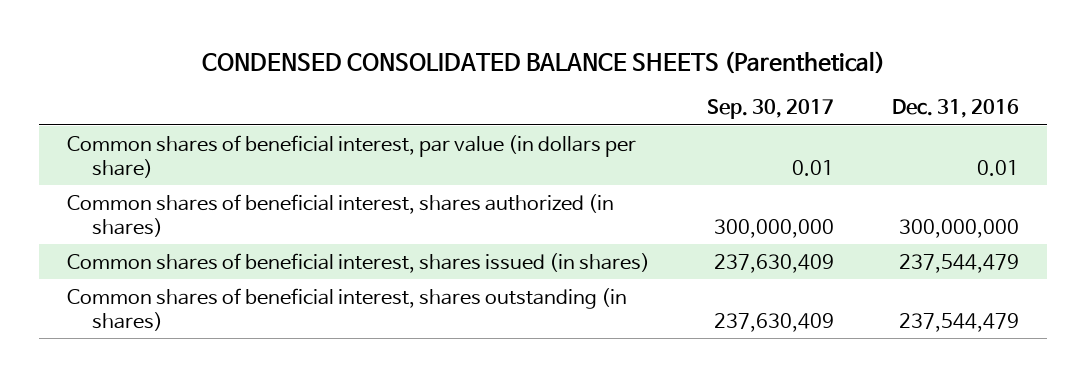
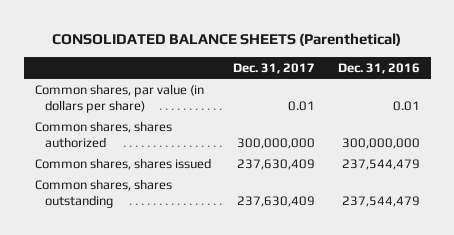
[201,50,885,74] CONDENSED CONSOLIDATED BALANCE SHEETS (Parenthetical) -> [52,33,402,47] CONSOLIDATED BALANCE SHEETS (Parenthetical)
[707,99,835,120] Sep. 30, 2017 -> none
none -> [233,62,316,74] Dec. 31, 2017
[67,134,637,178] Common shares of beneficial interest, par value (in dollars per share) -> [34,83,204,113] Common shares, par value (in dollars per share)
[67,193,615,237] Common shares of beneficial interest, shares authorized (in shares) -> [34,120,172,148] Common shares, shares authorized
[67,252,651,273] Common shares of beneficial interest, shares issued (in shares) -> [34,157,211,170] Common shares, shares issued
[67,287,628,331] Common shares of beneficial interest, shares outstanding (in shares) -> [34,178,172,208] Common shares, shares outstanding

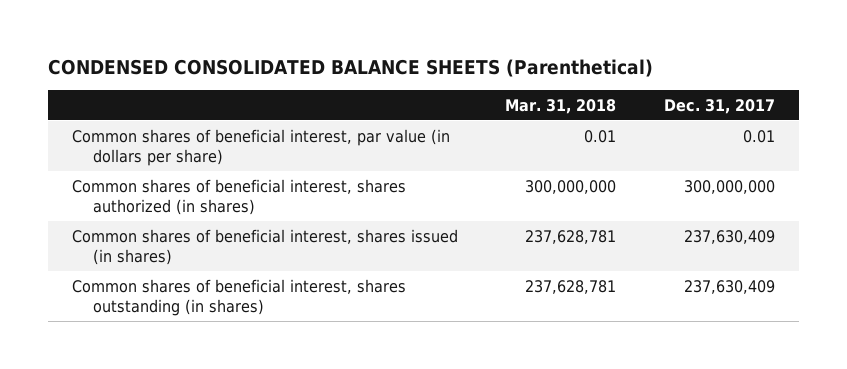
[52,33,402,47] CONSOLIDATED BALANCE SHEETS (Parenthetical) -> [48,58,654,77] CONDENSED CONSOLIDATED BALANCE SHEETS (Parenthetical)
[337,62,420,74] Dec. 31, 2016 -> none
none -> [505,98,617,114] Mar. 31, 2018
[34,83,204,113] Common shares, par value (in dollars per share) -> [72,128,451,166] Common shares of beneficial interest, par value (in dollars per share)
[34,120,172,148] Common shares, shares authorized -> [72,178,407,215] Common shares of beneficial interest, shares authorized (in shares)
[34,157,211,170] Common shares, shares issued -> [72,228,459,265] Common shares of beneficial interest, shares issued (in shares)
[34,178,172,208] Common shares, shares outstanding -> [72,278,407,316] Common shares of beneficial interest, shares outstanding (in shares)

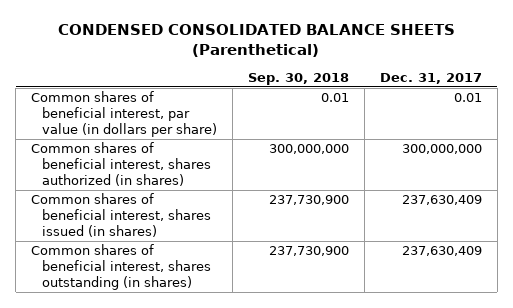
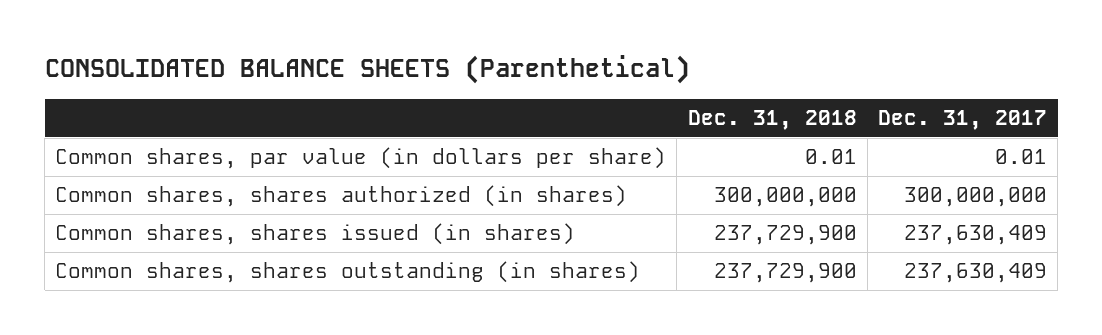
[58,24,456,58] CONDENSED CONSOLIDATED BALANCE SHEETS (Parenthetical) -> [44,55,690,85] CONSOLIDATED BALANCE SHEETS (Parenthetical)
[247,73,349,86] Sep. 30, 2018 -> none
none -> [687,109,857,130] Dec. 31, 2018
[31,91,218,137] Common shares of beneficial interest, par value (in dollars per share) -> [55,147,667,170] Common shares, par value (in dollars per share)
[31,142,212,186] Common shares of beneficial interest, shares authorized (in shares) -> [55,185,628,208] Common shares, shares authorized (in shares)
[31,193,212,237] Common shares of beneficial interest, shares issued (in shares) -> [55,223,576,246] Common shares, shares issued (in shares)
[31,244,212,290] Common shares of beneficial interest, shares outstanding (in shares) -> [55,261,641,284] Common shares, shares outstanding (in shares)

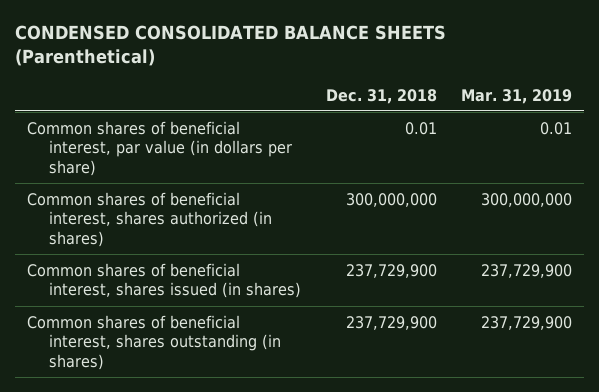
[44,55,690,85] CONSOLIDATED BALANCE SHEETS (Parenthetical) -> [14,24,446,67] CONDENSED CONSOLIDATED BALANCE SHEETS (Parenthetical)
[877,109,1047,130] Dec. 31, 2017 -> none
none -> [460,88,572,104] Mar. 31, 2019
[55,147,667,170] Common shares, par value (in dollars per share) -> [26,120,293,177] Common shares of beneficial interest, par value (in dollars per share)
[55,185,628,208] Common shares, shares authorized (in shares) -> [26,191,273,248] Common shares of beneficial interest, shares authorized (in shares)
[55,223,576,246] Common shares, shares issued (in shares) -> [26,262,302,299] Common shares of beneficial interest, shares issued (in shares)
[55,261,641,284] Common shares, shares outstanding (in shares) -> [26,314,282,371] Common shares of beneficial interest, shares outstanding (in shares)

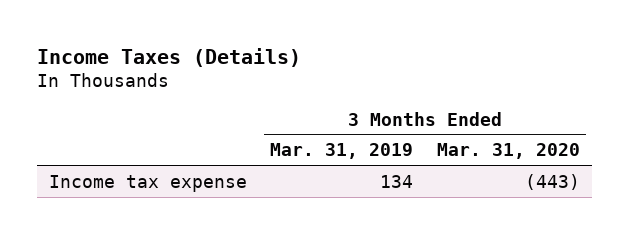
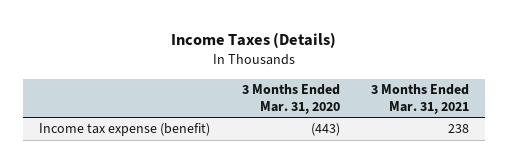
[270,143,414,160] Mar. 31, 2019 -> none
none -> [371,84,470,115] 3 Months Ended Mar. 31, 2021
[48,174,247,192] Income tax expense -> [39,123,211,137] Income tax expense (benefit)

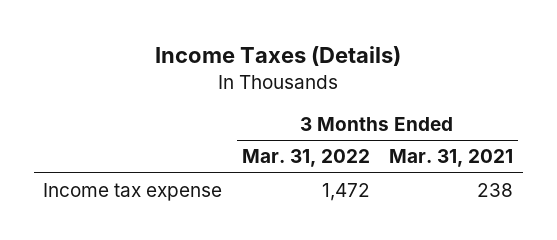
[241,84,340,115] 3 Months Ended Mar. 31, 2020 -> none
none -> [241,149,370,168] Mar. 31, 2022
[39,123,211,137] Income tax expense (benefit) -> [43,183,223,202] Income tax expense

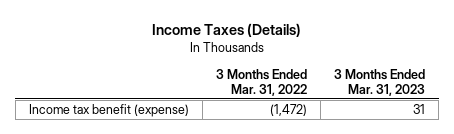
[389,149,514,168] Mar. 31, 2021 -> none
none -> [334,68,426,96] 3 Months Ended Mar. 31, 2023
[43,183,223,202] Income tax expense -> [28,104,189,118] Income tax benefit (expense)
[321,183,370,202] 1,472 -> [270,104,308,117] (1,472)

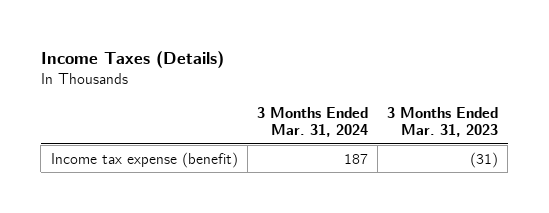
[216,68,308,96] 3 Months Ended Mar. 31, 2022 -> none
none -> [256,107,368,138] 3 Months Ended Mar. 31, 2024
[28,104,189,118] Income tax benefit (expense) -> [50,151,238,168] Income tax expense (benefit)
[413,104,426,115] 31 -> [470,151,499,168] (31)

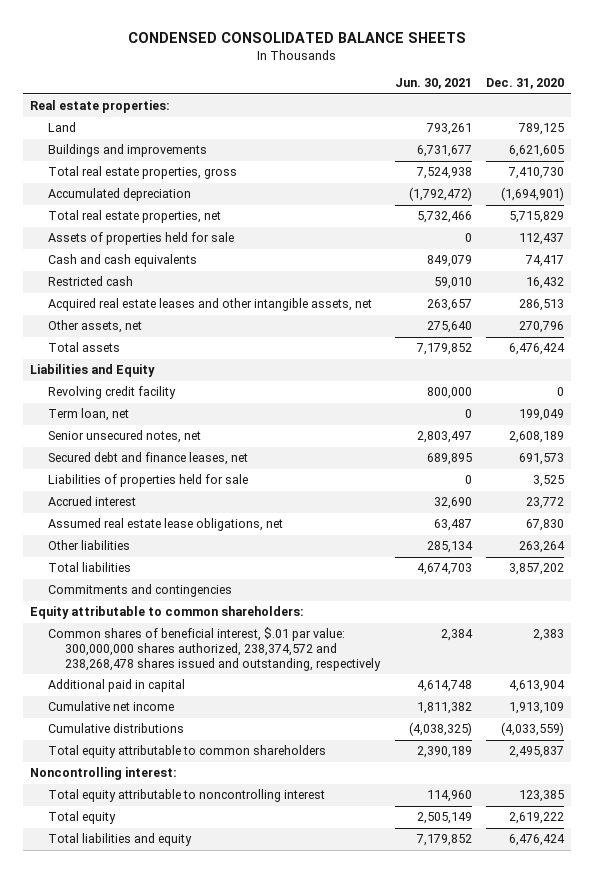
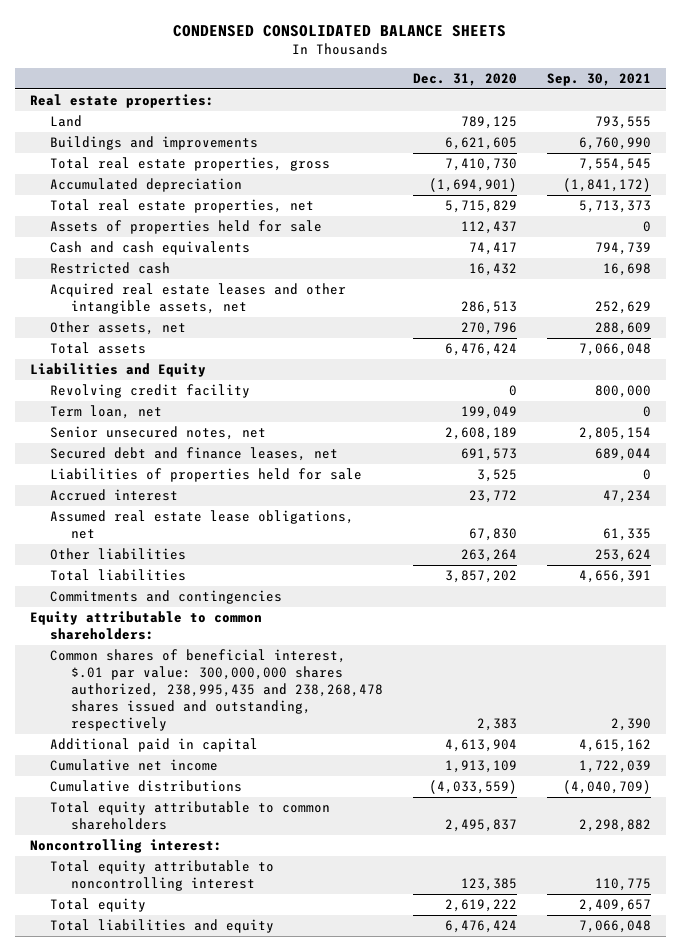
[394,78,472,90] Jun. 30, 2021 -> none
none -> [546,73,651,87] Sep. 30, 2021
[47,627,382,671] Common shares of beneficial interest, $.01 par value: 300,000,000 shares authorized, 238,374,572 and 238,268,478 shares issued and outstanding, respectively -> [50,649,383,732] Common shares of beneficial interest, $.01 par value: 300,000,000 shares authorized, 238,995,435 and 238,268,478 shares issued and outstanding, respectively

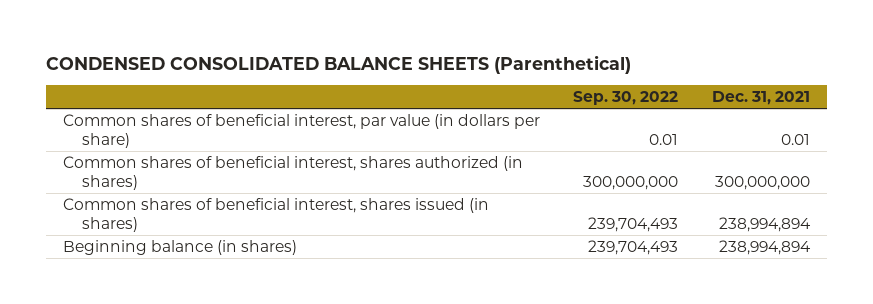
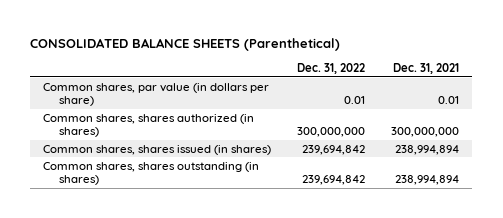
[45,54,631,74] CONDENSED CONSOLIDATED BALANCE SHEETS (Parenthetical) -> [30,37,341,51] CONSOLIDATED BALANCE SHEETS (Parenthetical)
[573,90,679,105] Sep. 30, 2022 -> none
none -> [297,63,366,75] Dec. 31, 2022
[62,113,540,148] Common shares of beneficial interest, par value (in dollars per share) -> [43,82,270,106] Common shares, par value (in dollars per share)
[62,155,523,190] Common shares of beneficial interest, shares authorized (in shares) -> [43,113,255,137] Common shares, shares authorized (in shares)
[62,197,489,232] Common shares of beneficial interest, shares issued (in shares) -> [43,144,272,155] Common shares, shares issued (in shares)
[62,239,297,255] Beginning balance (in shares) -> [43,161,260,185] Common shares, shares outstanding (in shares)

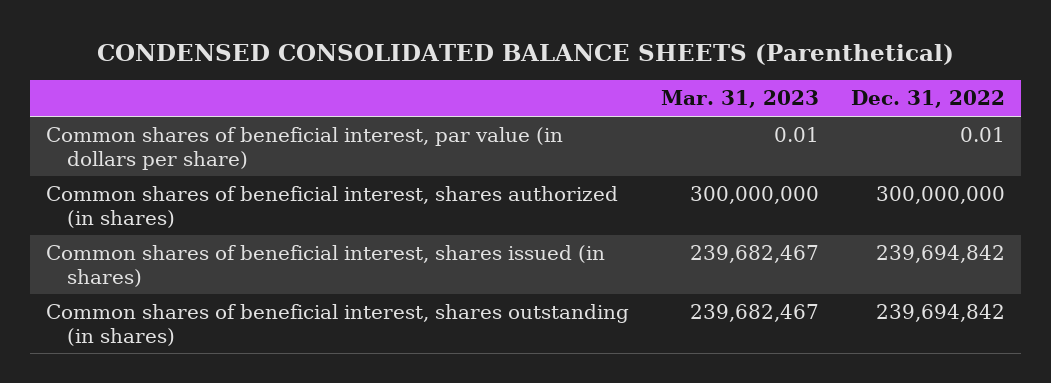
[30,37,341,51] CONSOLIDATED BALANCE SHEETS (Parenthetical) -> [97,43,955,65] CONDENSED CONSOLIDATED BALANCE SHEETS (Parenthetical)
[393,63,460,75] Dec. 31, 2021 -> none
none -> [660,90,819,109] Mar. 31, 2023
[43,82,270,106] Common shares, par value (in dollars per share) -> [46,127,564,170] Common shares of beneficial interest, par value (in dollars per share)
[43,113,255,137] Common shares, shares authorized (in shares) -> [46,186,619,228] Common shares of beneficial interest, shares authorized (in shares)
[43,144,272,155] Common shares, shares issued (in shares) -> [46,245,606,287] Common shares of beneficial interest, shares issued (in shares)
[43,161,260,185] Common shares, shares outstanding (in shares) -> [46,304,630,346] Common shares of beneficial interest, shares outstanding (in shares)

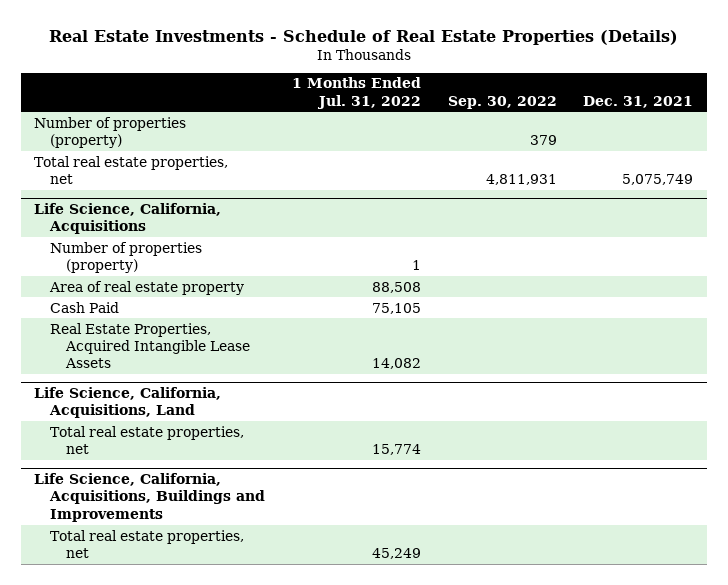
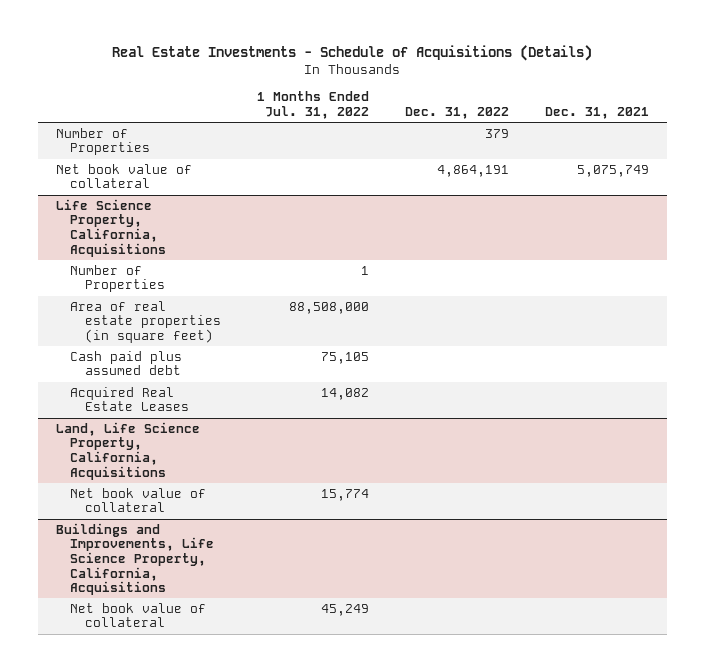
[48,29,678,45] Real Estate Investments - Schedule of Real Estate Properties (Details) -> [112,45,593,62] Real Estate Investments - Schedule of Acquisitions (Details)
[447,95,557,109] Sep. 30, 2022 -> none
none -> [404,106,509,119] Dec. 31, 2022
[34,116,187,148] Number of properties (property) -> [56,127,151,156] Number of Properties
[34,155,229,184] Total real estate properties, net -> [56,163,193,189] Net book value of collateral
[34,203,222,235] Life Science, California, Acquisitions -> [56,198,167,257] Life Science Property, California, Acquisitions
[50,241,203,273] Number of properties (property) -> [70,264,165,293] Number of Properties
[49,280,245,295] Area of real estate property -> [70,300,221,343] Area of real estate properties (in square feet)
[371,281,421,293] 88,508 -> [288,301,369,314] 88,508,000
[50,301,120,313] Cash Paid -> [70,350,183,376] Cash paid plus assumed debt
[50,322,250,369] Real Estate Properties, Acquired Intangible Lease Assets -> [70,386,189,412] Acquired Real Estate Leases
[34,387,222,419] Life Science, California, Acquisitions, Land -> [56,421,201,480] Land, Life Science Property, California, Acquisitions
[50,425,245,454] Total real estate properties, net -> [70,487,207,513] Net book value of collateral
[34,473,266,522] Life Science, California, Acquisitions, Buildings and Improvements -> [56,522,215,596] Buildings and Improvements, Life Science Property, California, Acquisitions
[50,529,245,558] Total real estate properties, net -> [70,602,207,628] Net book value of collateral

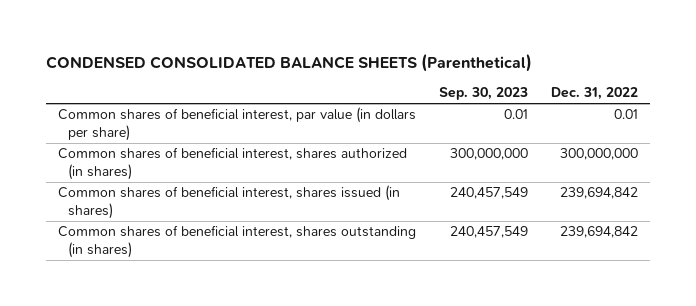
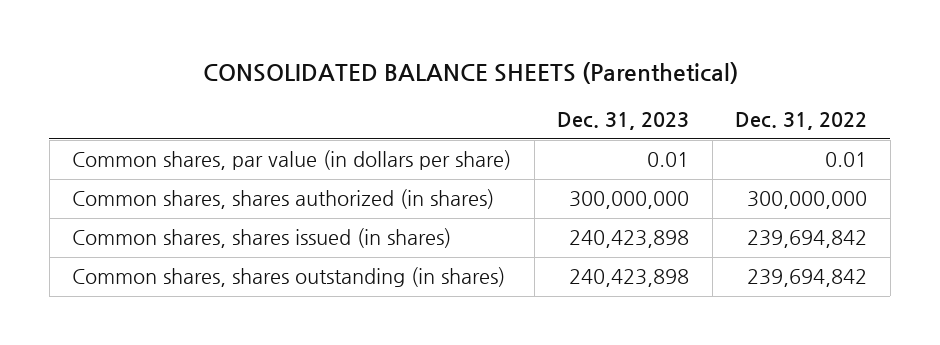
[46,53,533,72] CONDENSED CONSOLIDATED BALANCE SHEETS (Parenthetical) -> [202,62,738,85] CONSOLIDATED BALANCE SHEETS (Parenthetical)
[439,87,529,101] Sep. 30, 2023 -> none
none -> [557,112,690,131] Dec. 31, 2023
[57,107,416,141] Common shares of beneficial interest, par value (in dollars per share) -> [72,150,512,171] Common shares, par value (in dollars per share)
[57,147,407,180] Common shares of beneficial interest, shares authorized (in shares) -> [72,189,495,210] Common shares, shares authorized (in shares)
[57,185,400,219] Common shares of beneficial interest, shares issued (in shares) -> [72,228,452,249] Common shares, shares issued (in shares)
[57,225,416,258] Common shares of beneficial interest, shares outstanding (in shares) -> [72,267,506,288] Common shares, shares outstanding (in shares)

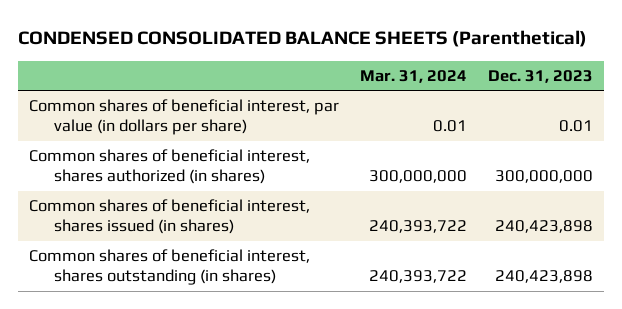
[202,62,738,85] CONSOLIDATED BALANCE SHEETS (Parenthetical) -> [18,30,588,48] CONDENSED CONSOLIDATED BALANCE SHEETS (Parenthetical)
[735,112,868,131] Dec. 31, 2022 -> none
none -> [360,69,468,83] Mar. 31, 2024
[72,150,512,171] Common shares, par value (in dollars per share) -> [28,99,339,136] Common shares of beneficial interest, par value (in dollars per share)
[72,189,495,210] Common shares, shares authorized (in shares) -> [28,149,310,185] Common shares of beneficial interest, shares authorized (in shares)
[72,228,452,249] Common shares, shares issued (in shares) -> [28,199,310,235] Common shares of beneficial interest, shares issued (in shares)
[72,267,506,288] Common shares, shares outstanding (in shares) -> [28,249,310,286] Common shares of beneficial interest, shares outstanding (in shares)

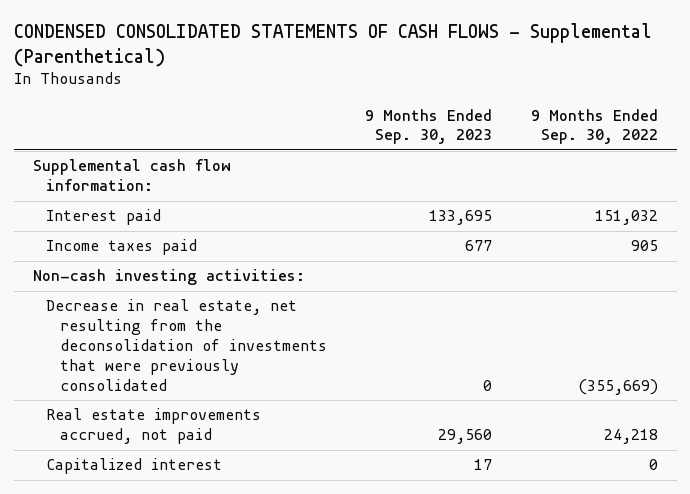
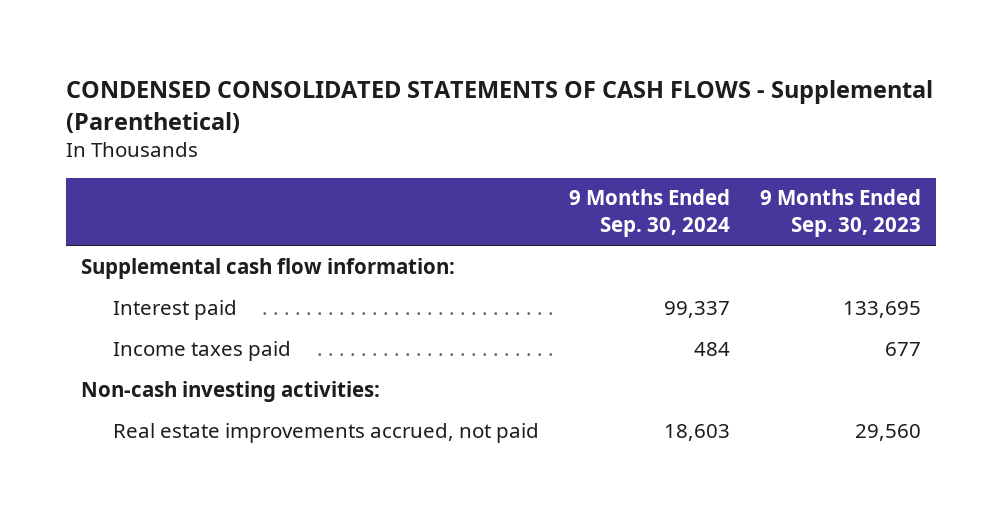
[530,108,658,145] 9 Months Ended Sep. 30, 2022 -> none
none -> [569,189,731,237] 9 Months Ended Sep. 30, 2024
[46,299,328,391] Decrease in real estate, net resulting from the deconsolidation of investments that were previously consolidated -> none
[46,458,223,475] Capitalized interest -> none

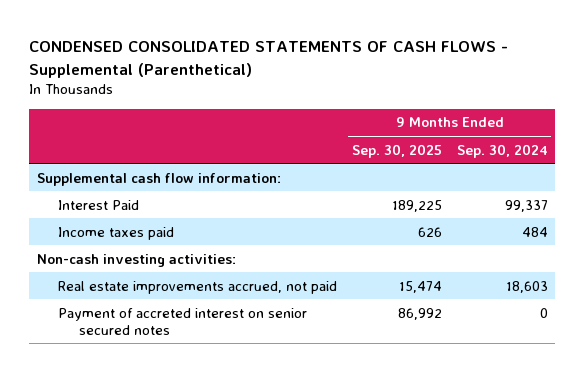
[760,189,922,237] 9 Months Ended Sep. 30, 2023 -> none
none -> [351,143,442,158] Sep. 30, 2025
[113,299,238,320] Interest paid -> [58,199,140,210] Interest Paid
none -> [58,307,308,335] Payment of accreted interest on senior secured notes

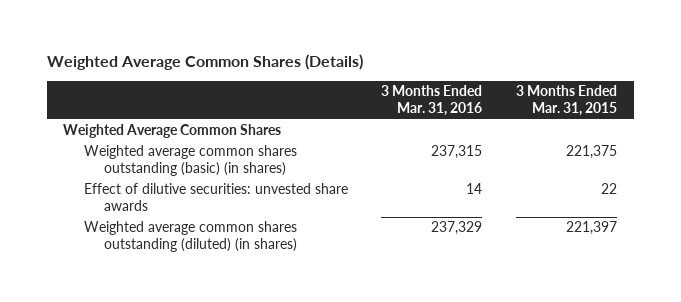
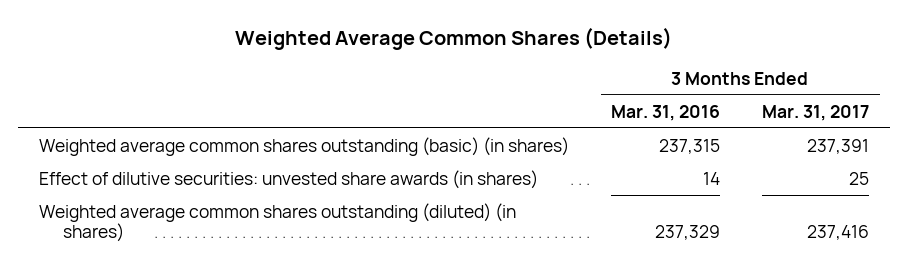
[516,85,618,117] 3 Months Ended Mar. 31, 2015 -> none
none -> [762,104,870,121] Mar. 31, 2017
[63,124,282,139] Weighted Average Common Shares -> none
[83,183,348,212] Effect of dilutive securities: unvested share awards -> [38,169,538,189] Effect of dilutive securities: unvested share awards (in shares)

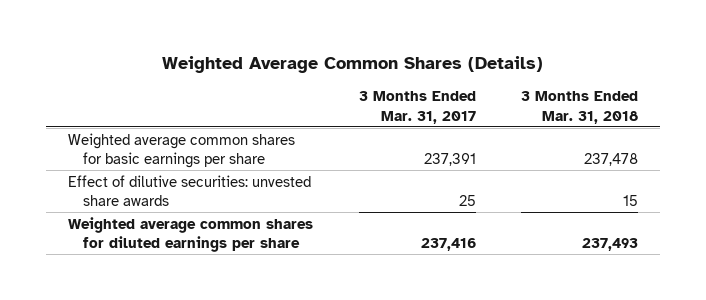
[611,104,721,121] Mar. 31, 2016 -> none
none -> [520,91,638,124] 3 Months Ended Mar. 31, 2018
[38,136,569,156] Weighted average common shares outstanding (basic) (in shares) -> [68,132,296,168] Weighted average common shares for basic earnings per share
[38,169,538,189] Effect of dilutive securities: unvested share awards (in shares) -> [68,174,312,206] Effect of dilutive securities: unvested share awards
[38,202,516,242] Weighted average common shares outstanding (diluted) (in shares) -> [68,216,314,252] Weighted average common shares for diluted earnings per share

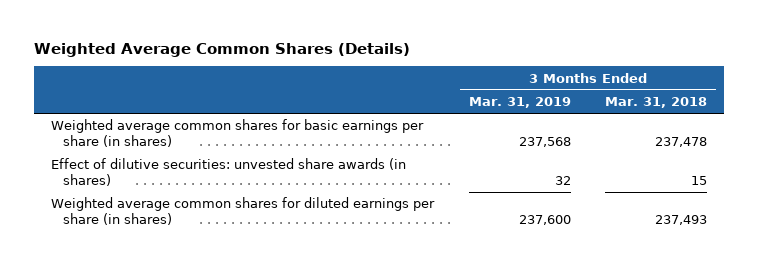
[358,91,476,124] 3 Months Ended Mar. 31, 2017 -> none
none -> [468,97,571,109] Mar. 31, 2019
[68,132,296,168] Weighted average common shares for basic earnings per share -> [51,119,425,147] Weighted average common shares for basic earnings per share (in shares)
[68,174,312,206] Effect of dilutive securities: unvested share awards -> [51,158,407,186] Effect of dilutive securities: unvested share awards (in shares)
[68,216,314,252] Weighted average common shares for diluted earnings per share -> [51,197,436,225] Weighted average common shares for diluted earnings per share (in shares)

